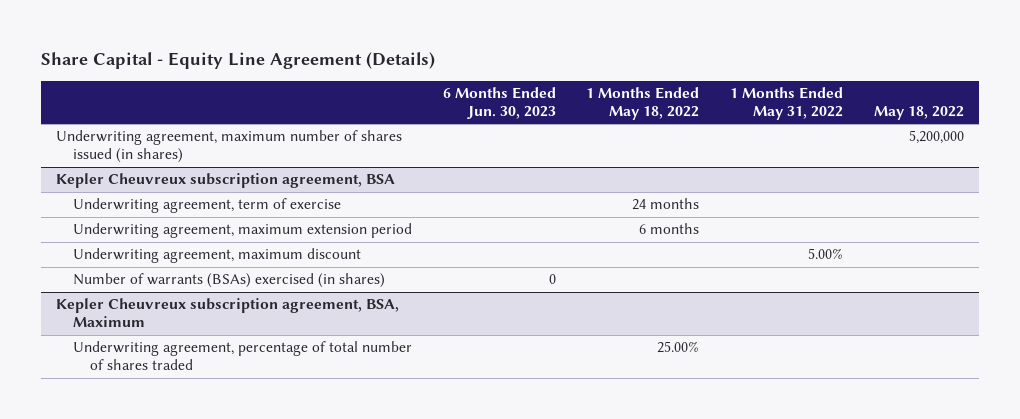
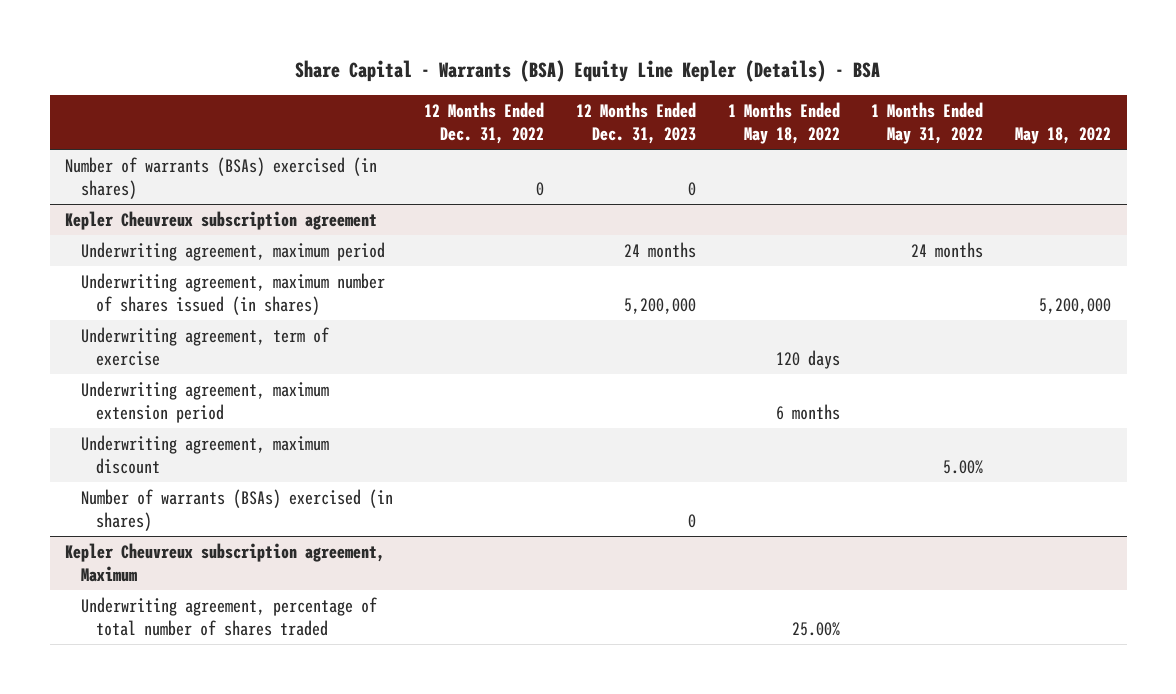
[40,52,435,70] Share Capital - Equity Line Agreement (Details) -> [295,60,881,83] Share Capital - Warrants (BSA) Equity Line Kepler (Details) - BSA
[442,87,556,120] 6 Months Ended Jun. 30, 2023 -> none
none -> [424,101,545,144] 12 Months Ended Dec. 31, 2022
none -> [576,101,697,144] 12 Months Ended Dec. 31, 2023
[56,130,403,164] Underwriting agreement, maximum number of shares issued (in shares) -> none
none -> [65,156,378,199] Number of warrants (BSAs) exercised (in shares)
[56,173,396,189] Kepler Cheuvreux subscription agreement, BSA -> [65,210,378,230] Kepler Cheuvreux subscription agreement
none -> [80,241,385,261] Underwriting agreement, maximum period
none -> [80,272,385,315] Underwriting agreement, maximum number of shares issued (in shares)
[632,198,700,211] 24 months -> [775,349,840,369] 120 days
[56,298,400,328] Kepler Cheuvreux subscription agreement, BSA, Maximum -> [65,542,386,582] Kepler Cheuvreux subscription agreement, Maximum

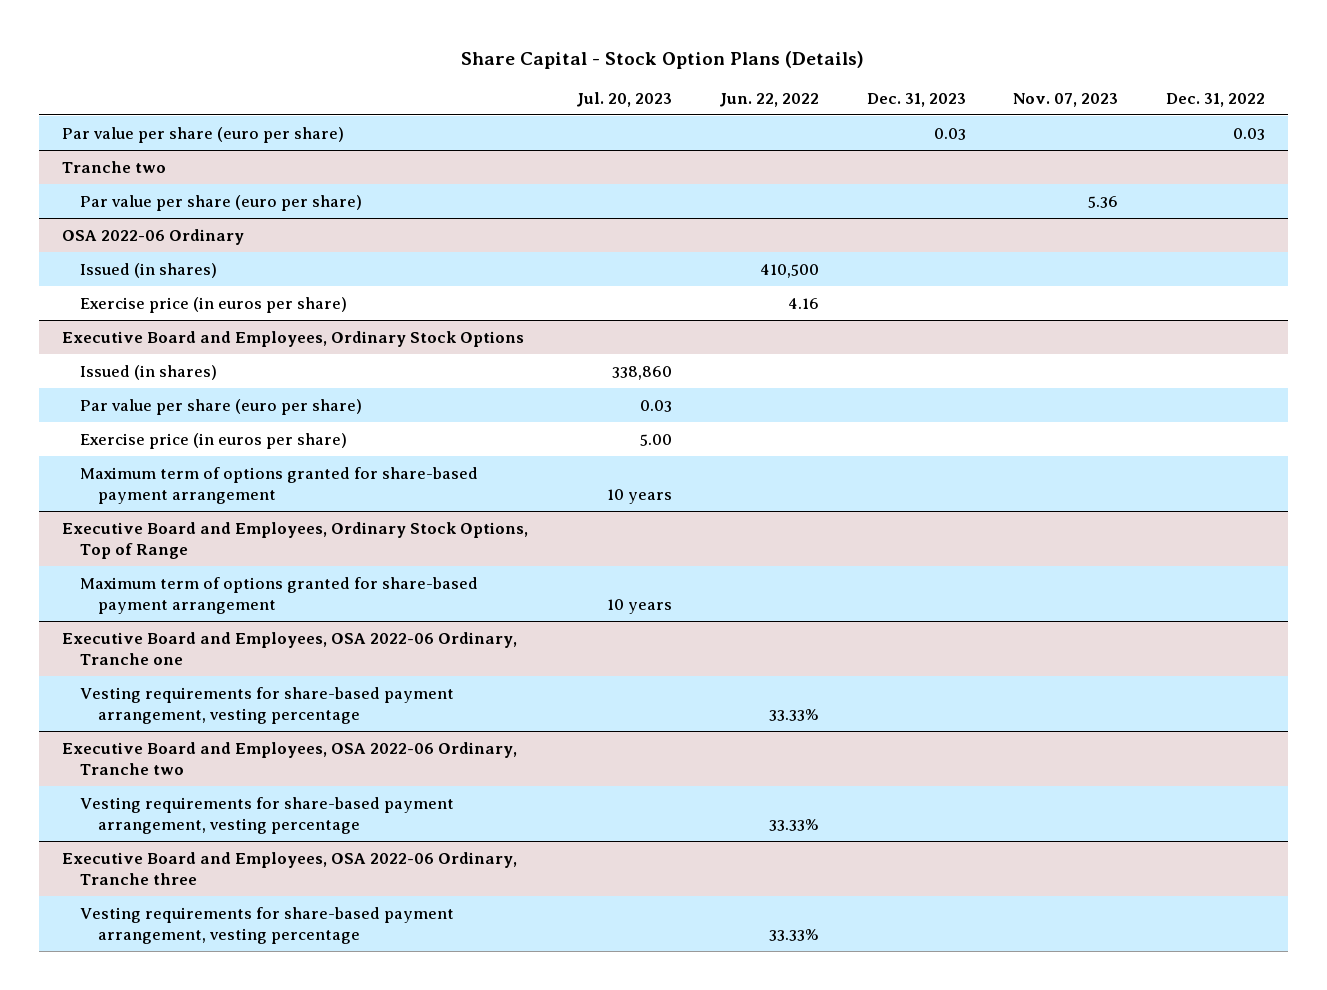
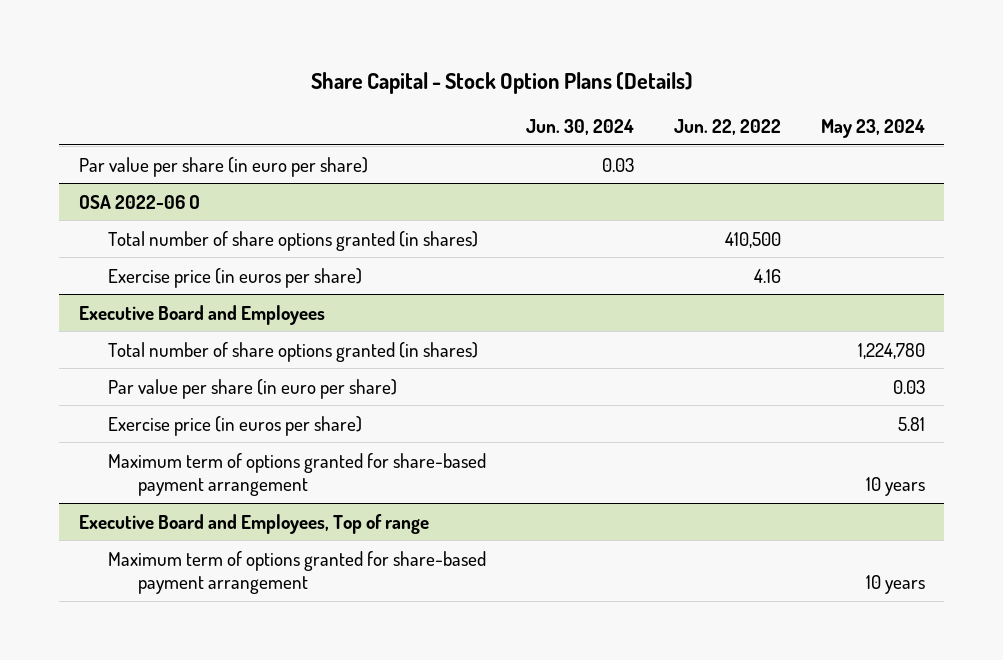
[575,91,672,107] Jul. 20, 2023 -> none
[866,92,966,107] Dec. 31, 2023 -> none
[1013,92,1119,107] Nov. 07, 2023 -> none
[1165,92,1265,107] Dec. 31, 2022 -> none
none -> [526,119,635,136] Jun. 30, 2024
none -> [820,119,925,139] May 23, 2024
[62,160,167,173] Tranche two -> none
[80,194,363,211] Par value per share (euro per share) -> none
[62,126,345,143] Par value per share (euro per share) -> [78,156,368,177] Par value per share (in euro per share)
[62,228,245,245] OSA 2022-06 Ordinary -> [78,194,200,209] OSA 2022-06 O
[80,262,218,278] Issued (in shares) -> [108,230,479,251] Total number of share options granted (in shares)
[62,330,525,347] Executive Board and Employees, Ordinary Stock Options -> [78,304,325,325] Executive Board and Employees
[80,364,218,380] Issued (in shares) -> [108,341,479,362] Total number of share options granted (in shares)
[80,398,363,415] Par value per share (euro per share) -> [108,378,398,399] Par value per share (in euro per share)
[62,521,529,560] Executive Board and Employees, Ordinary Stock Options, Top of Range -> [78,513,429,534] Executive Board and Employees, Top of range
[62,631,518,666] Executive Board and Employees, OSA 2022-06 Ordinary, Tranche one -> none
[80,686,455,725] Vesting requirements for share-based payment arrangement, vesting percentage -> none
[62,741,518,776] Executive Board and Employees, OSA 2022-06 Ordinary, Tranche two -> none
[80,796,455,835] Vesting requirements for share-based payment arrangement, vesting percentage -> none
[62,851,518,886] Executive Board and Employees, OSA 2022-06 Ordinary, Tranche three -> none
[80,906,455,945] Vesting requirements for share-based payment arrangement, vesting percentage -> none

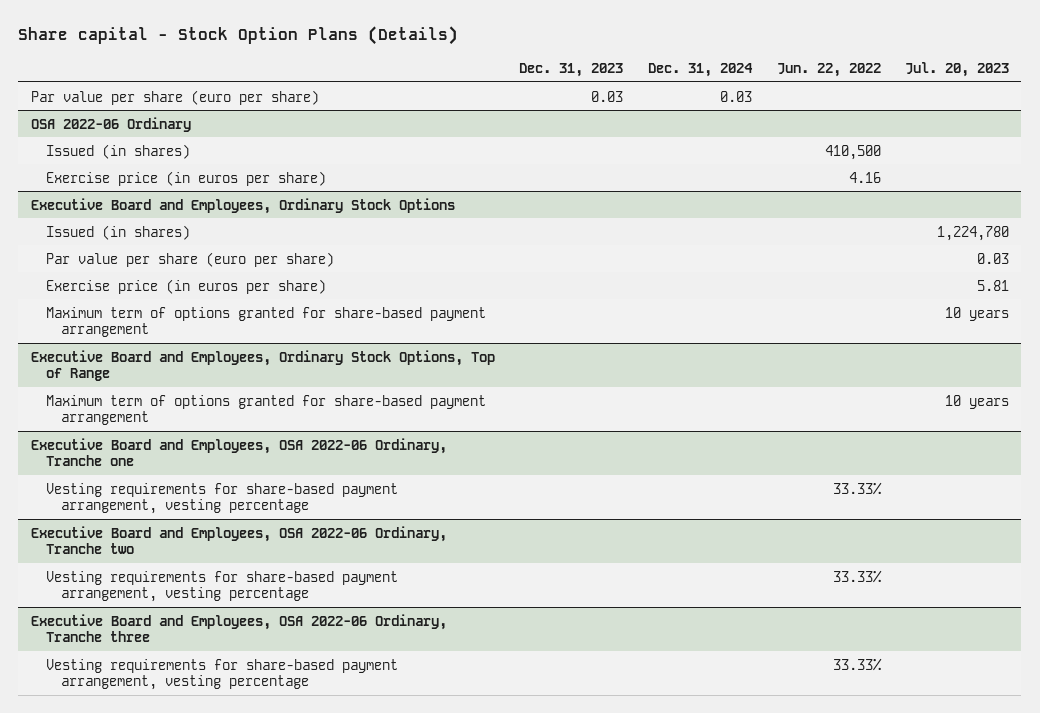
[310,71,693,94] Share Capital - Stock Option Plans (Details) -> [18,26,459,46] Share capital - Stock Option Plans (Details)
[526,119,635,136] Jun. 30, 2024 -> none
[820,119,925,139] May 23, 2024 -> none
none -> [519,63,624,78] Dec. 31, 2023
none -> [647,63,753,78] Dec. 31, 2024
none -> [905,62,1010,78] Jul. 20, 2023
[78,156,368,177] Par value per share (in euro per share) -> [30,89,319,105] Par value per share (euro per share)
[78,194,200,209] OSA 2022-06 O -> [30,116,191,132] OSA 2022-06 Ordinary
[108,230,479,251] Total number of share options granted (in shares) -> [45,143,190,159] Issued (in shares)
[78,304,325,325] Executive Board and Employees -> [30,197,455,214] Executive Board and Employees, Ordinary Stock Options
[108,341,479,362] Total number of share options granted (in shares) -> [45,224,190,240] Issued (in shares)
[108,378,398,399] Par value per share (in euro per share) -> [45,251,334,267] Par value per share (euro per share)
[78,513,429,534] Executive Board and Employees, Top of range -> [30,349,495,381] Executive Board and Employees, Ordinary Stock Options, Top of Range
none -> [30,437,447,466] Executive Board and Employees, OSA 2022-06 Ordinary, Tranche one
none -> [45,482,398,514] Vesting requirements for share-based payment arrangement, vesting percentage
none -> [30,525,447,554] Executive Board and Employees, OSA 2022-06 Ordinary, Tranche two
none -> [45,570,398,602] Vesting requirements for share-based payment arrangement, vesting percentage
none -> [30,613,447,642] Executive Board and Employees, OSA 2022-06 Ordinary, Tranche three
none -> [45,658,398,690] Vesting requirements for share-based payment arrangement, vesting percentage

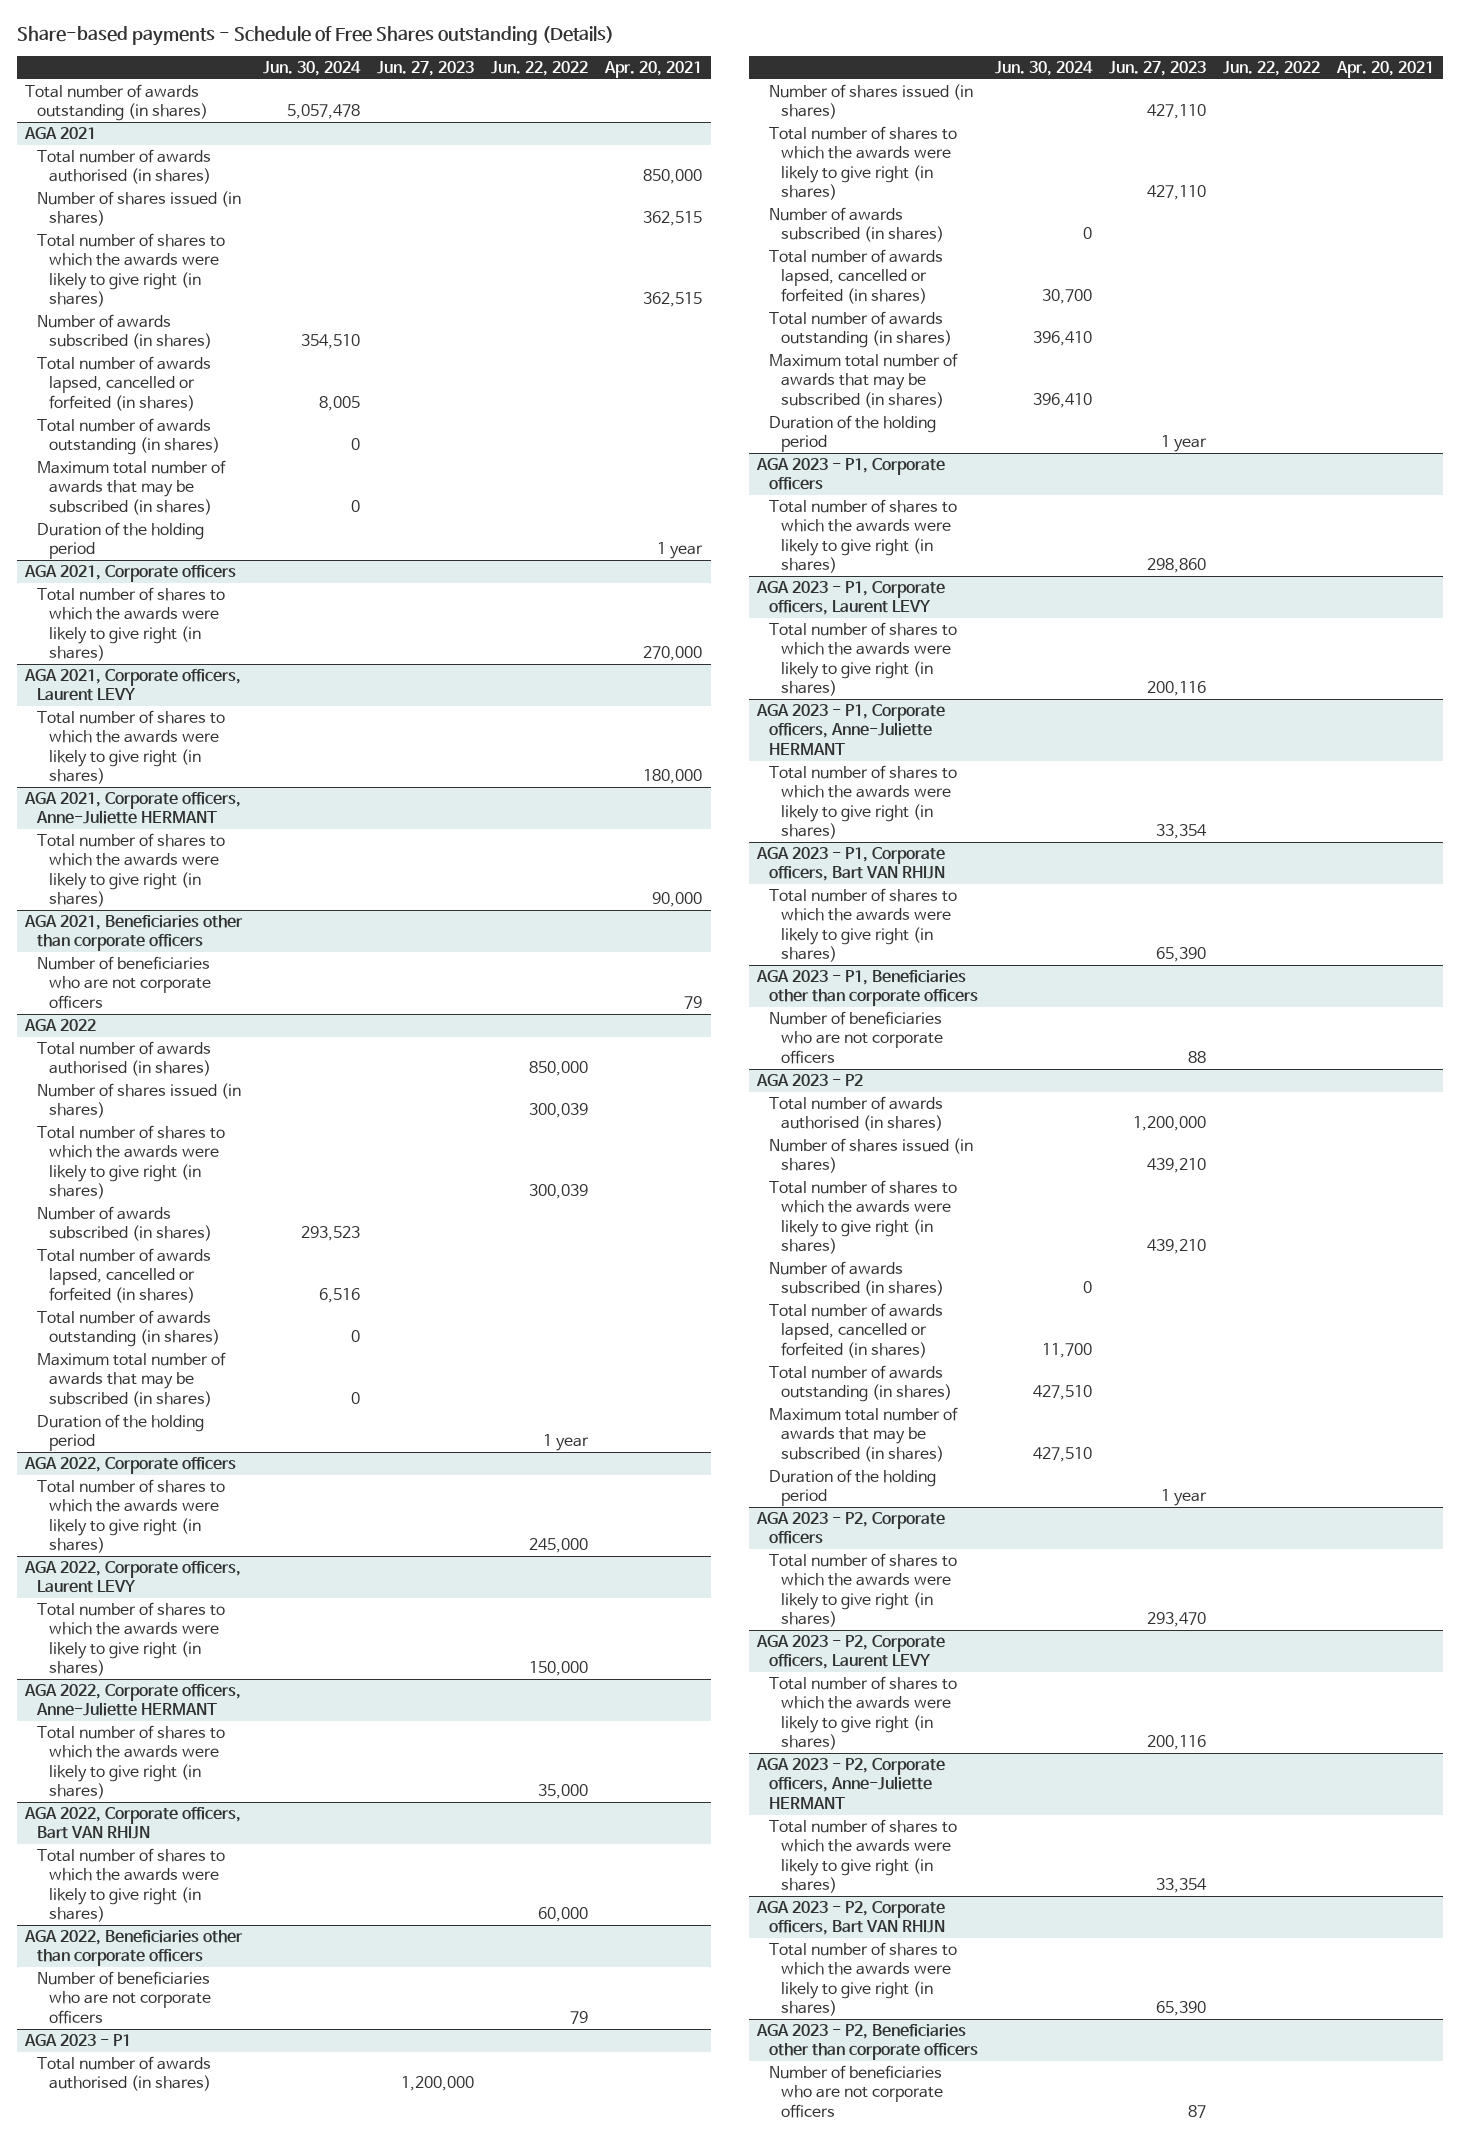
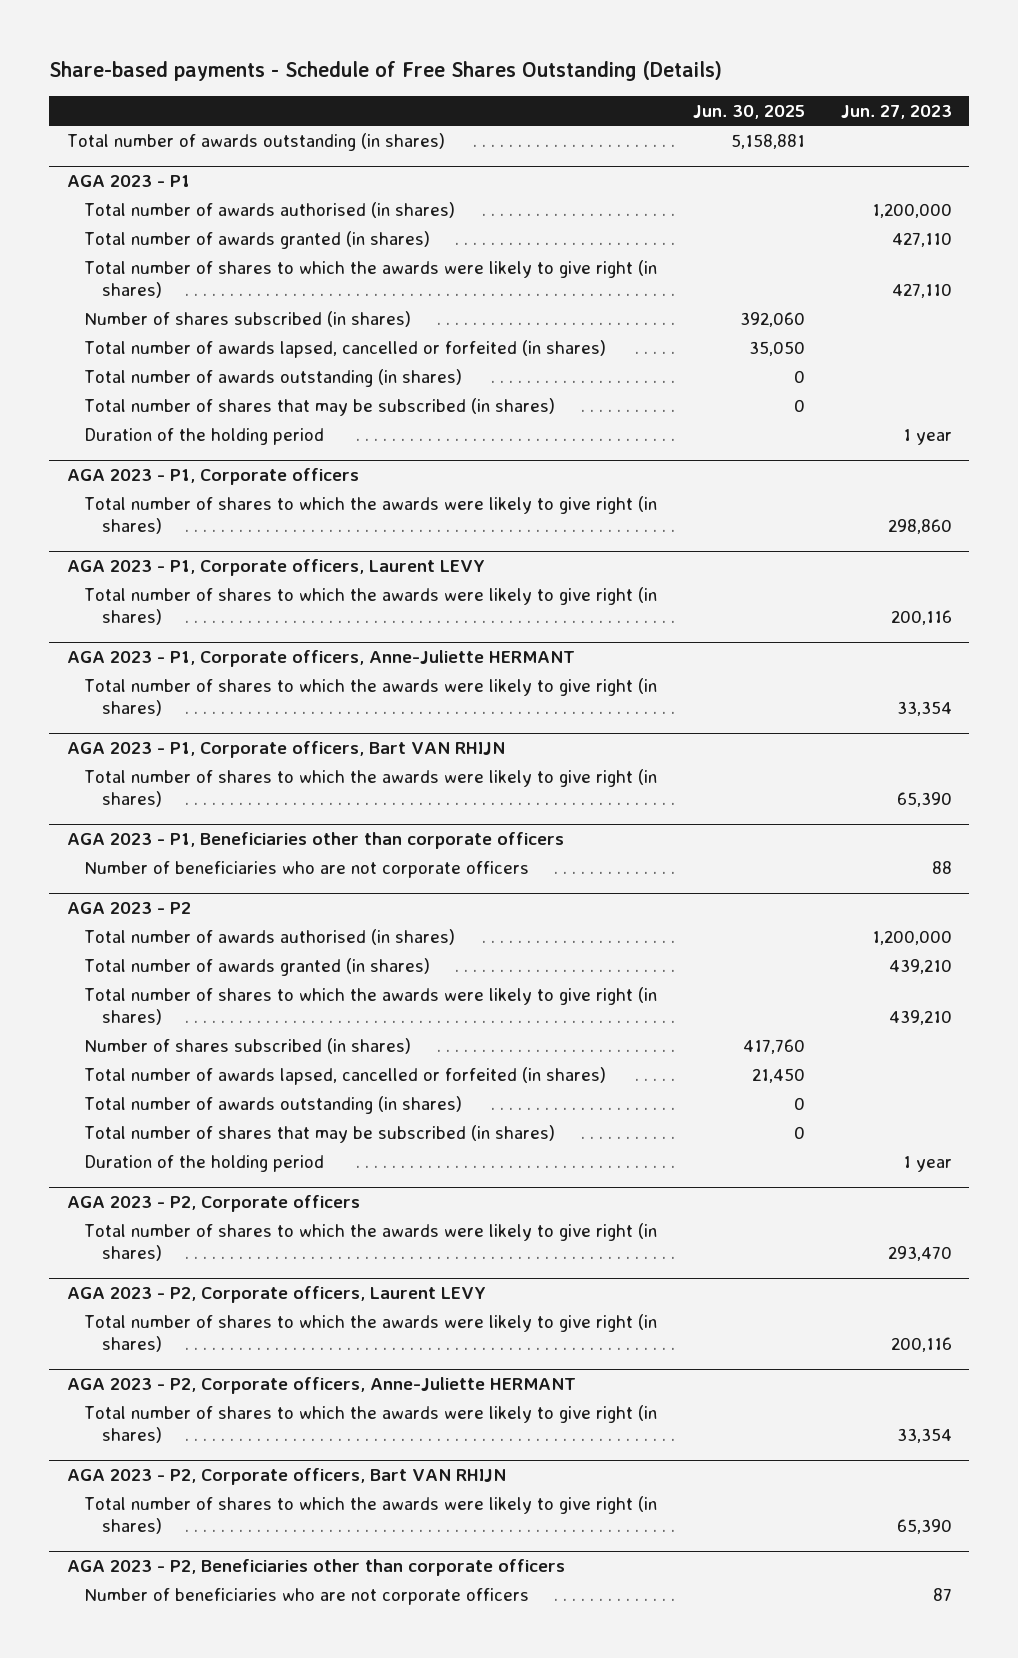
[16,26,614,47] Share-based payments - Schedule of Free Shares outstanding (Details) -> [48,61,722,82] Share-based payments - Schedule of Free Shares Outstanding (Details)
[263,60,362,76] Jun. 30, 2024 -> none
[491,60,589,76] Jun. 22, 2022 -> none
[604,60,703,78] Apr. 20, 2021 -> none
none -> [692,104,805,119] Jun. 30, 2025
[24,127,97,140] AGA 2021 -> none
[37,149,212,185] Total number of awards authorised (in shares) -> none
[37,191,242,227] Number of shares issued (in shares) -> none
[37,233,226,308] Total number of shares to which the awards were likely to give right (in shares) -> none
[37,314,213,350] Number of awards subscribed (in shares) -> none
[37,356,212,411] Total number of awards lapsed, cancelled or forfeited (in shares) -> none
[37,418,221,456] Total number of awards outstanding (in shares) -> none
[37,460,227,515] Maximum total number of awards that may be subscribed (in shares) -> none
[37,522,205,560] Duration of the holding period -> none
[24,565,237,583] AGA 2021, Corporate officers -> none
[37,587,226,662] Total number of shares to which the awards were likely to give right (in shares) -> none
[24,669,242,702] AGA 2021, Corporate officers, Laurent LEVY -> none
[37,710,226,785] Total number of shares to which the awards were likely to give right (in shares) -> none
[24,792,242,825] AGA 2021, Corporate officers, Anne-Juliette HERMANT -> none
[37,833,226,908] Total number of shares to which the awards were likely to give right (in shares) -> none
[24,915,244,952] AGA 2021, Beneficiaries other than corporate officers -> none
[37,956,212,1009] Number of beneficiaries who are not corporate officers -> none
[24,1019,97,1032] AGA 2022 -> none
[37,1041,212,1077] Total number of awards authorised (in shares) -> none
[37,1083,242,1119] Number of shares issued (in shares) -> none
[37,1125,226,1200] Total number of shares to which the awards were likely to give right (in shares) -> none
[37,1206,213,1242] Number of awards subscribed (in shares) -> none
[37,1248,212,1303] Total number of awards lapsed, cancelled or forfeited (in shares) -> none
[37,1310,221,1348] Total number of awards outstanding (in shares) -> none
[37,1352,227,1407] Maximum total number of awards that may be subscribed (in shares) -> none
[37,1414,205,1452] Duration of the holding period -> none
[24,1457,237,1475] AGA 2022, Corporate officers -> none
[37,1479,226,1554] Total number of shares to which the awards were likely to give right (in shares) -> none
[24,1561,242,1594] AGA 2022, Corporate officers, Laurent LEVY -> none
[37,1602,226,1677] Total number of shares to which the awards were likely to give right (in shares) -> none
[24,1684,242,1717] AGA 2022, Corporate officers, Anne-Juliette HERMANT -> none
[37,1725,226,1800] Total number of shares to which the awards were likely to give right (in shares) -> none
[24,1807,242,1840] AGA 2022, Corporate officers, Bart VAN RHIJN -> none
[37,1848,226,1923] Total number of shares to which the awards were likely to give right (in shares) -> none
[24,1930,244,1967] AGA 2022, Beneficiaries other than corporate officers -> none
[37,1971,212,2024] Number of beneficiaries who are not corporate officers -> none
[769,84,974,120] Number of shares issued (in shares) -> [84,230,431,249] Total number of awards granted (in shares)
[769,207,945,243] Number of awards subscribed (in shares) -> [84,310,412,327] Number of shares subscribed (in shares)
[769,353,959,408] Maximum total number of awards that may be subscribed (in shares) -> [84,397,556,416] Total number of shares that may be subscribed (in shares)
[769,1138,974,1174] Number of shares issued (in shares) -> [84,957,431,976] Total number of awards granted (in shares)
[769,1261,945,1297] Number of awards subscribed (in shares) -> [84,1037,412,1054] Number of shares subscribed (in shares)
[769,1407,959,1462] Maximum total number of awards that may be subscribed (in shares) -> [84,1124,556,1143] Total number of shares that may be subscribed (in shares)

